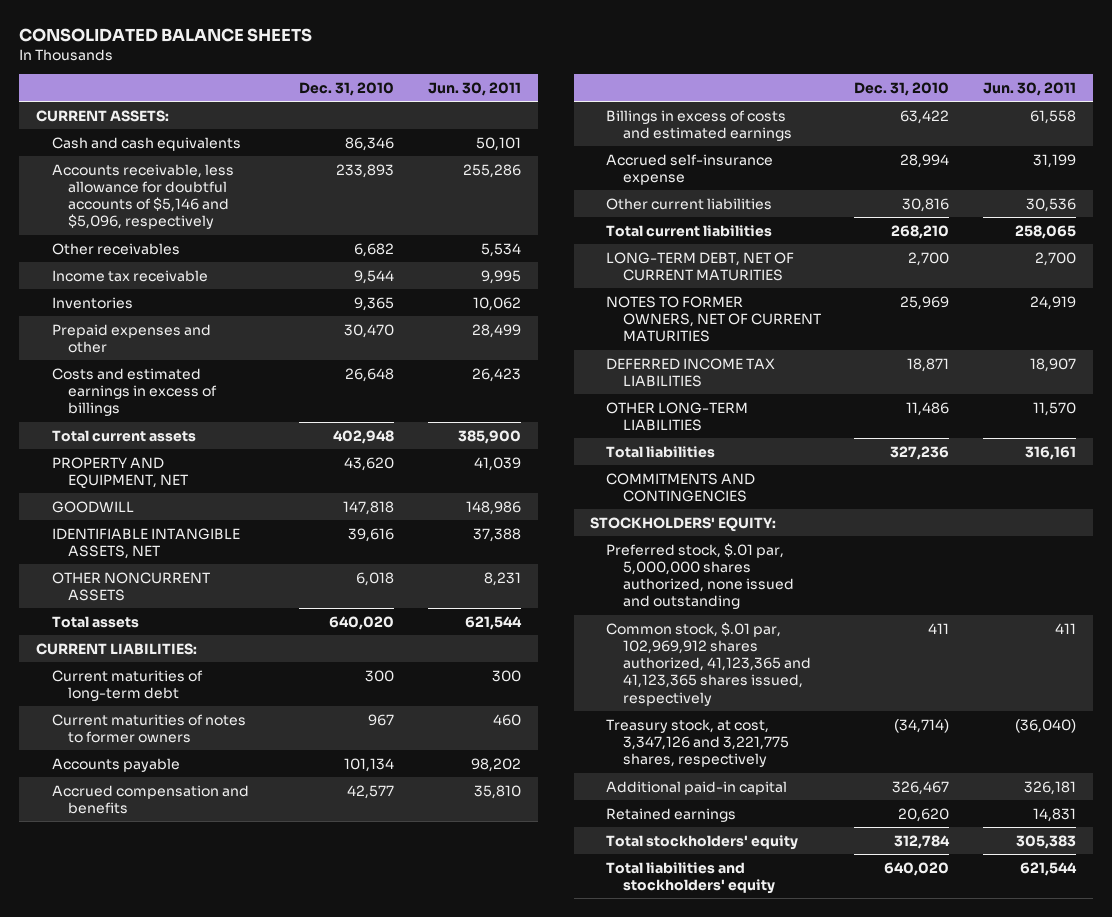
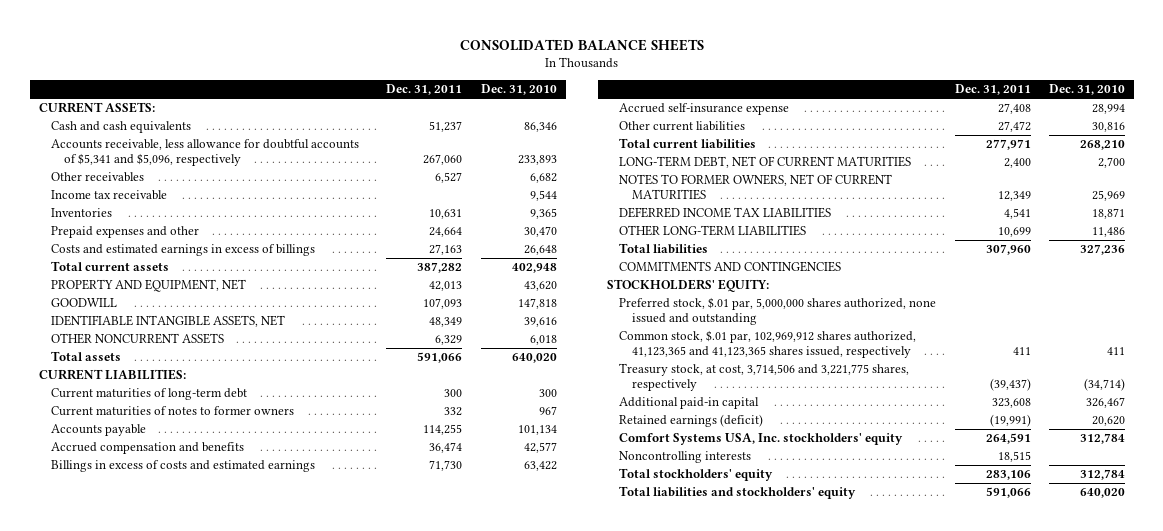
[428,81,522,96] Jun. 30, 2011 -> none
none -> [386,84,463,96] Dec. 31, 2011
[51,163,234,230] Accounts receivable, less allowance for doubtful accounts of $5,146 and $5,096, respectively -> [51,139,360,167] Accounts receivable, less allowance for doubtful accounts of $5,341 and $5,096, respectively
[606,718,789,768] Treasury stock, at cost, 3,347,126 and 3,221,775 shares, respectively -> [619,363,910,392] Treasury stock, at cost, 3,714,506 and 3,221,775 shares, respectively
[606,807,737,822] Retained earnings -> [619,414,764,428] Retained earnings (deficit)
none -> [619,433,904,446] Comfort Systems USA, Inc. stockholders' equity
none -> [619,451,752,464] Noncontrolling interests

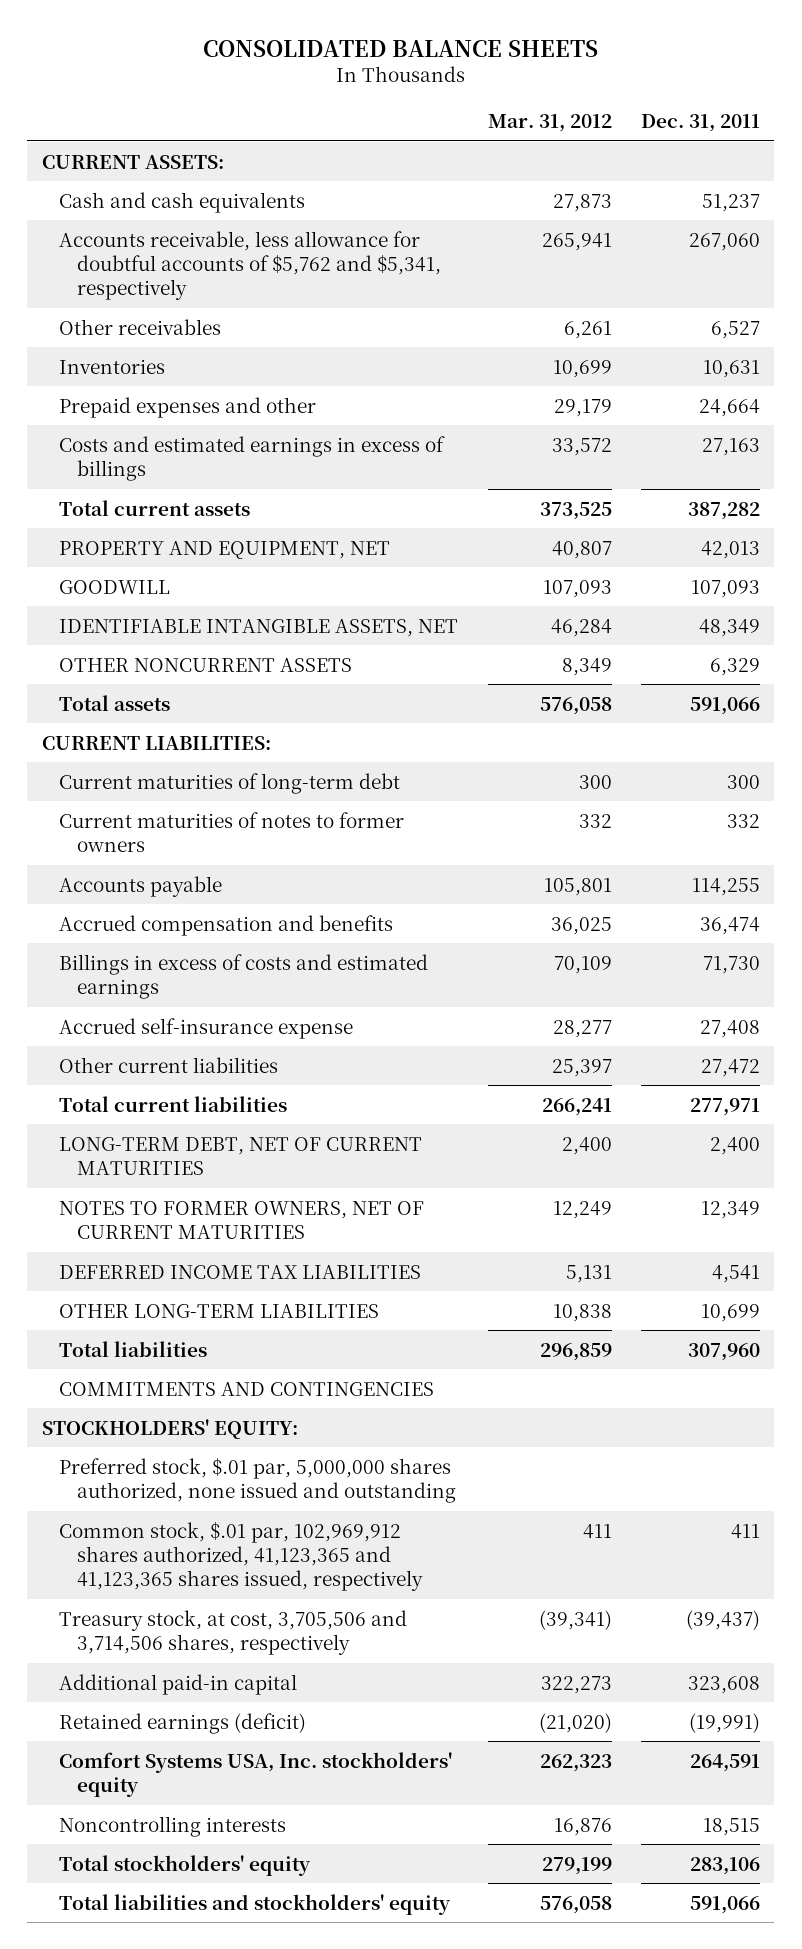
[480,84,557,96] Dec. 31, 2010 -> none
none -> [487,113,612,132] Mar. 31, 2012
[51,139,360,167] Accounts receivable, less allowance for doubtful accounts of $5,341 and $5,096, respectively -> [59,230,441,301] Accounts receivable, less allowance for doubtful accounts of $5,762 and $5,341, respectively
[51,190,168,201] Income tax receivable -> none
[619,363,910,392] Treasury stock, at cost, 3,714,506 and 3,221,775 shares, respectively -> [59,1609,408,1655] Treasury stock, at cost, 3,705,506 and 3,714,506 shares, respectively

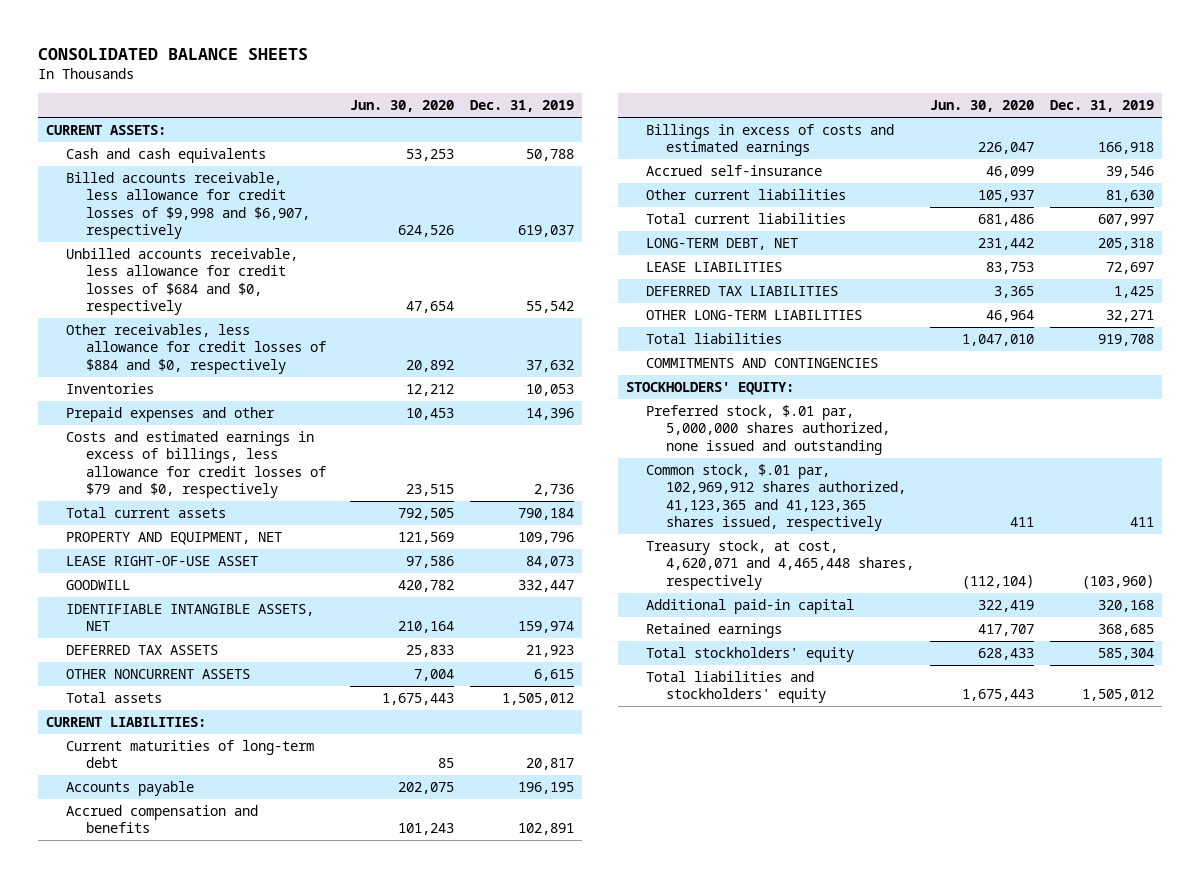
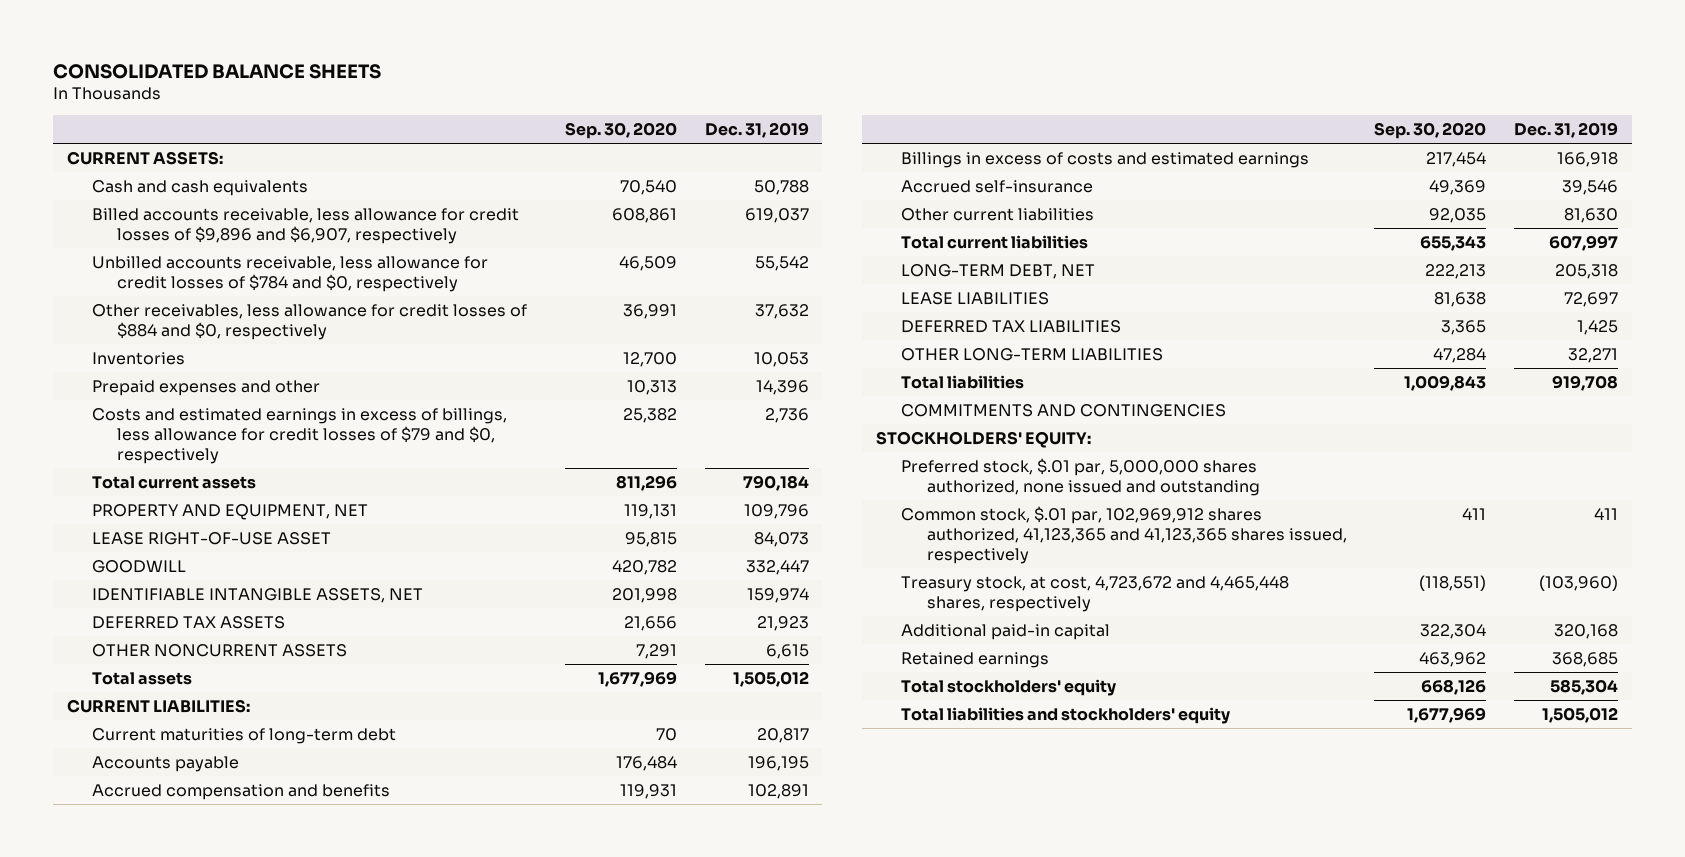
[350,100,455,113] Jun. 30, 2020 -> none
none -> [564,122,677,140] Sep. 30, 2020
[66,172,311,240] Billed accounts receivable, less allowance for credit losses of $9,998 and $6,907, respectively -> [92,207,520,245] Billed accounts receivable, less allowance for credit losses of $9,896 and $6,907, respectively
[66,248,299,316] Unbilled accounts receivable, less allowance for credit losses of $684 and $0, respectively -> [92,255,489,293] Unbilled accounts receivable, less allowance for credit losses of $784 and $0, respectively
[645,540,915,590] Treasury stock, at cost, 4,620,071 and 4,465,448 shares, respectively -> [901,575,1290,613] Treasury stock, at cost, 4,723,672 and 4,465,448 shares, respectively

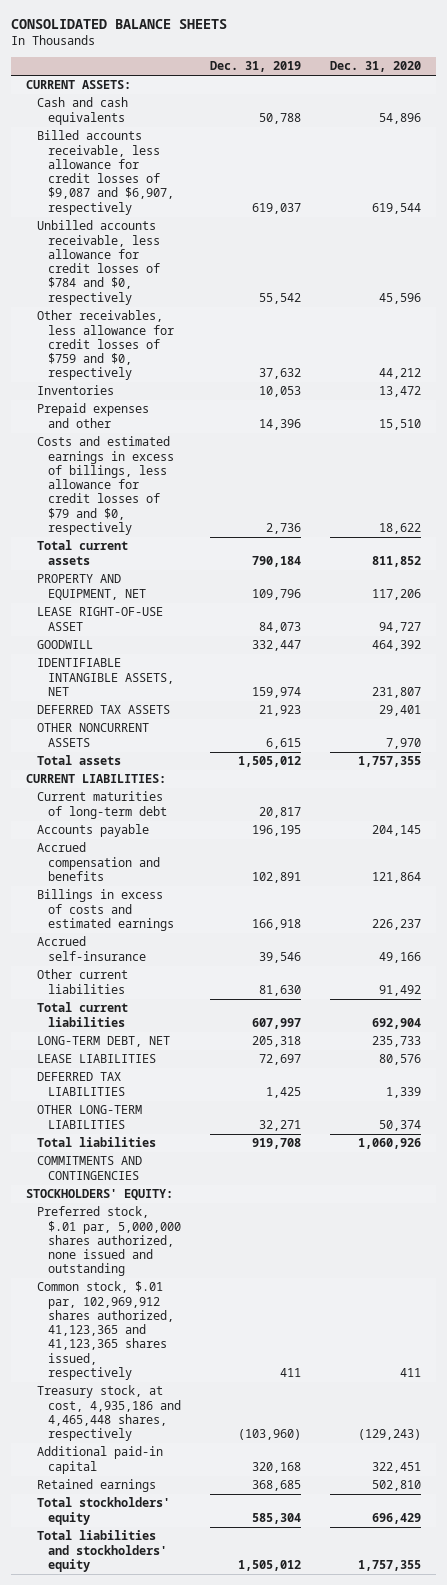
[564,122,677,140] Sep. 30, 2020 -> none
none -> [330,61,422,73] Dec. 31, 2020
[92,207,520,245] Billed accounts receivable, less allowance for credit losses of $9,896 and $6,907, respectively -> [36,130,174,215] Billed accounts receivable, less allowance for credit losses of $9,087 and $6,907, respectively
[92,303,528,341] Other receivables, less allowance for credit losses of $884 and $0, respectively -> [36,310,174,381] Other receivables, less allowance for credit losses of $759 and $0, respectively
[901,575,1290,613] Treasury stock, at cost, 4,723,672 and 4,465,448 shares, respectively -> [36,1385,181,1442] Treasury stock, at cost, 4,935,186 and 4,465,448 shares, respectively

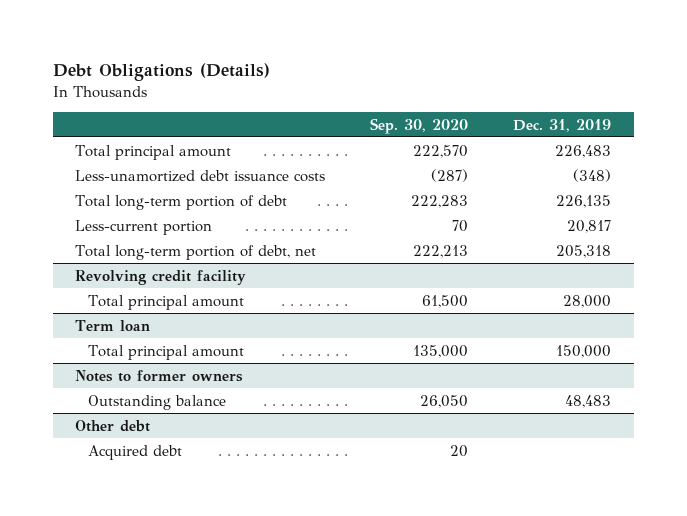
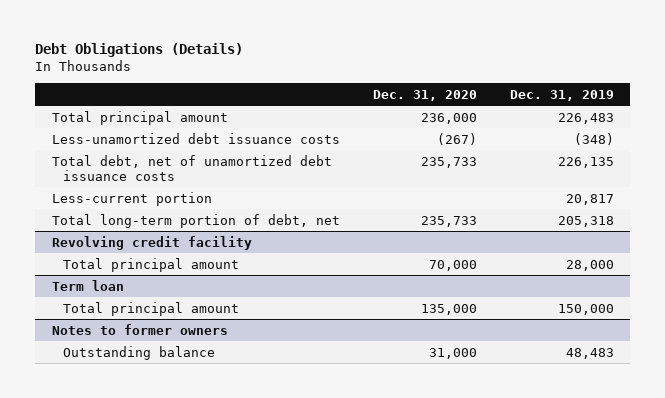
[370,117,469,134] Sep. 30, 2020 -> none
none -> [372,89,477,101] Dec. 31, 2020
[75,194,288,210] Total long-term portion of debt -> [51,154,332,181] Total debt, net of unamortized debt issuance costs
[75,419,151,432] Other debt -> none
[88,444,183,460] Acquired debt -> none

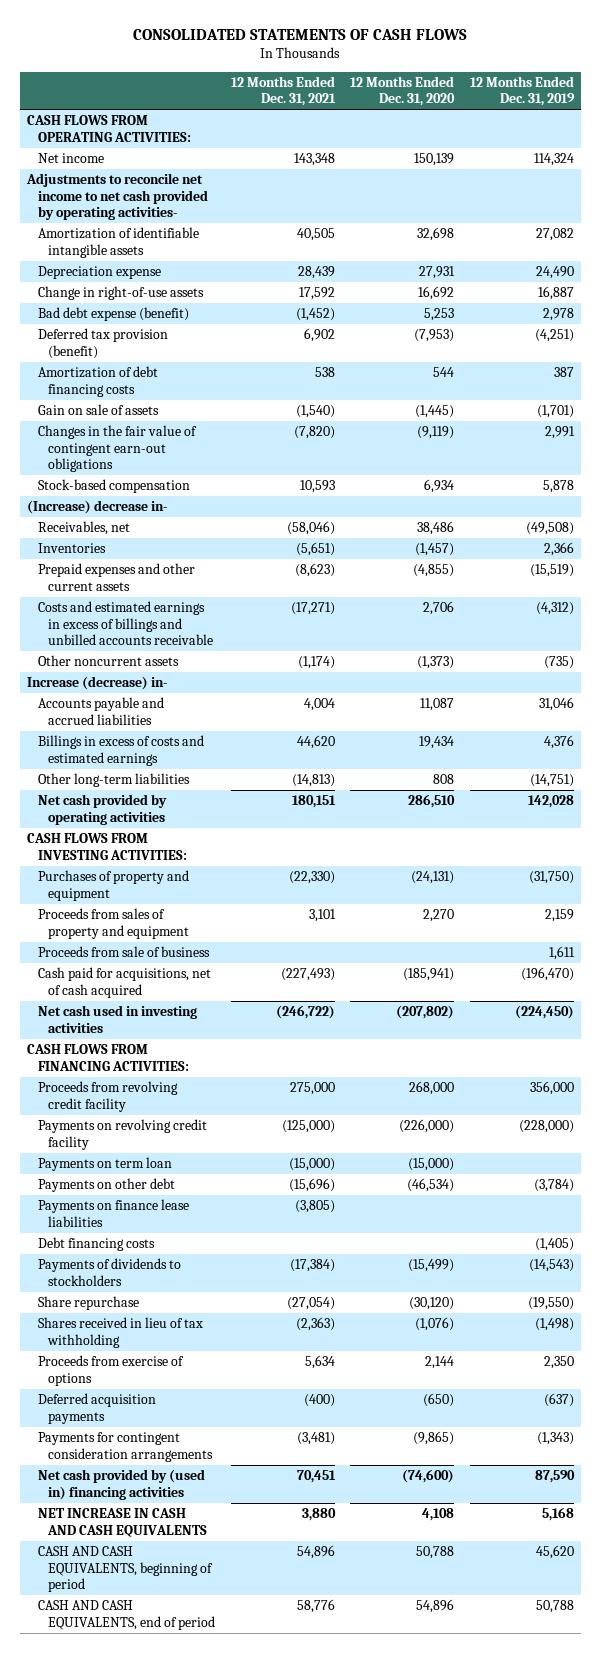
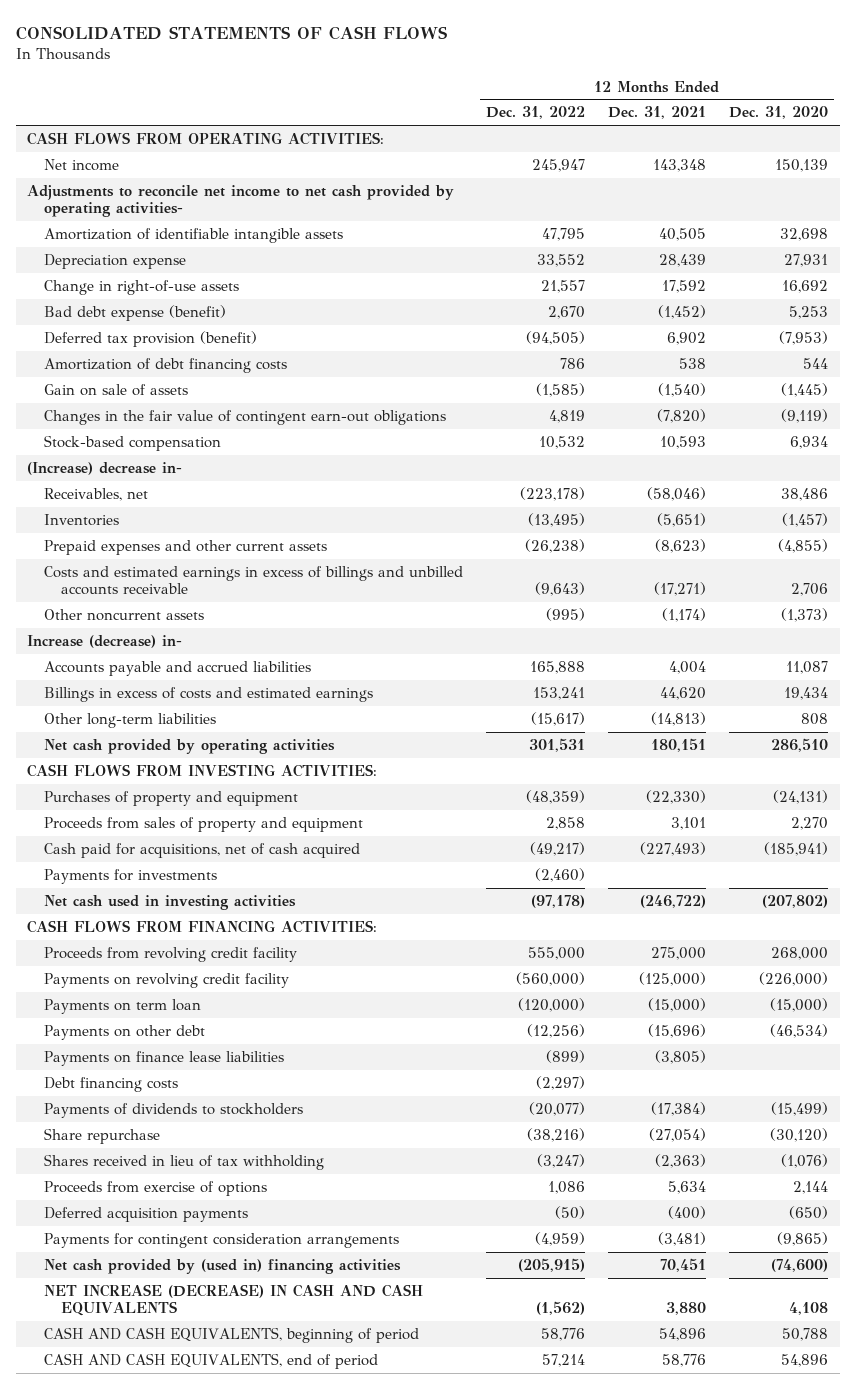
[469,75,575,107] 12 Months Ended Dec. 31, 2019 -> none
none -> [486,106,586,120] Dec. 31, 2022
[37,946,210,958] Proceeds from sale of business -> none
none -> [44,868,218,884] Payments for investments
[37,1508,208,1537] NET INCREASE IN CASH AND CASH EQUIVALENTS -> [44,1283,424,1317] NET INCREASE (DECREASE) IN CASH AND CASH EQUIVALENTS

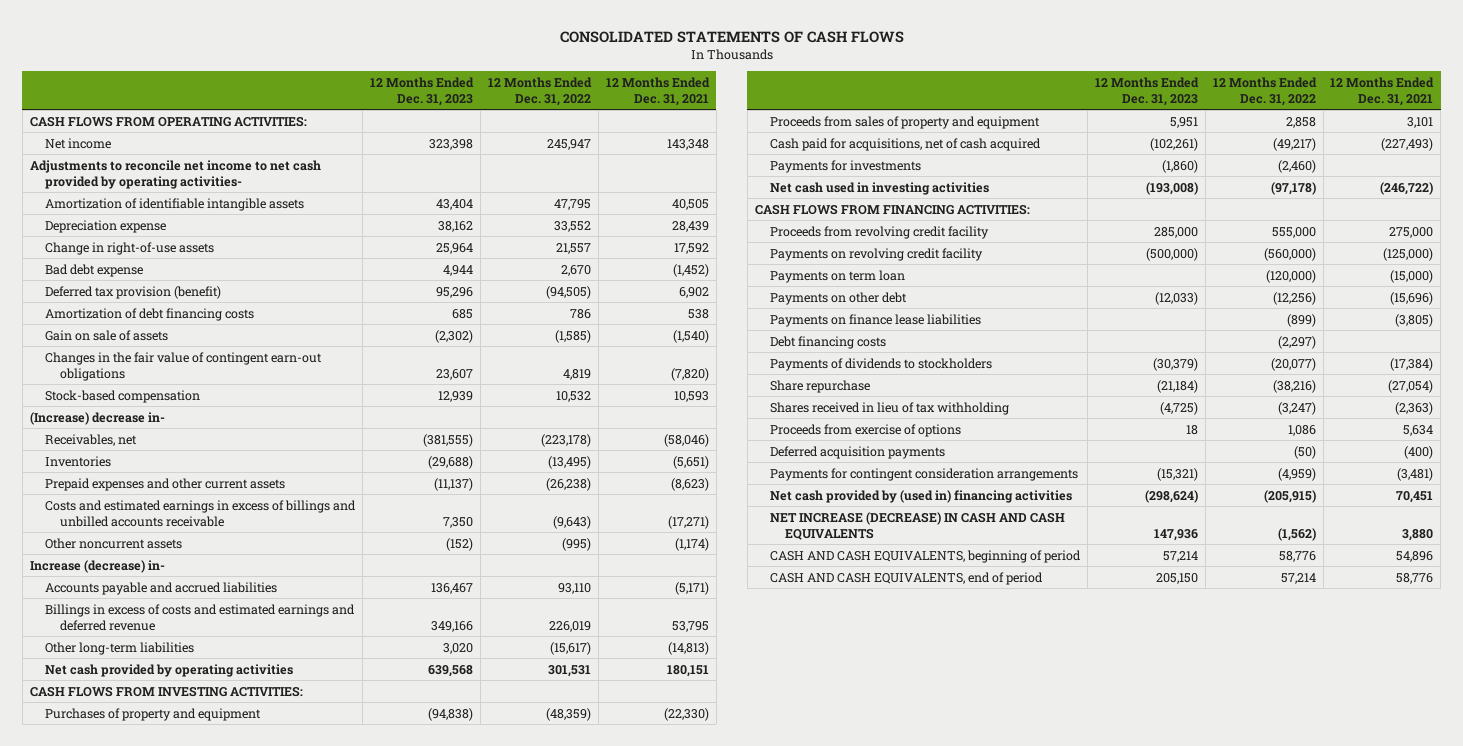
[729,106,829,120] Dec. 31, 2020 -> none
none -> [369,76,474,106] 12 Months Ended Dec. 31, 2023
[44,304,227,321] Bad debt expense (benefit) -> [45,263,144,277] Bad debt expense
[530,660,586,674] 165,888 -> [557,582,591,594] 93,110
[669,660,707,674] 4,004 -> [674,581,709,595] (5,171)
[44,686,374,702] Billings in excess of costs and estimated earnings -> [45,603,356,631] Billings in excess of costs and estimated earnings and deferred revenue
[533,686,586,700] 153,241 -> [548,620,591,632] 226,019
[660,686,707,700] 44,620 -> [671,620,709,632] 53,795

